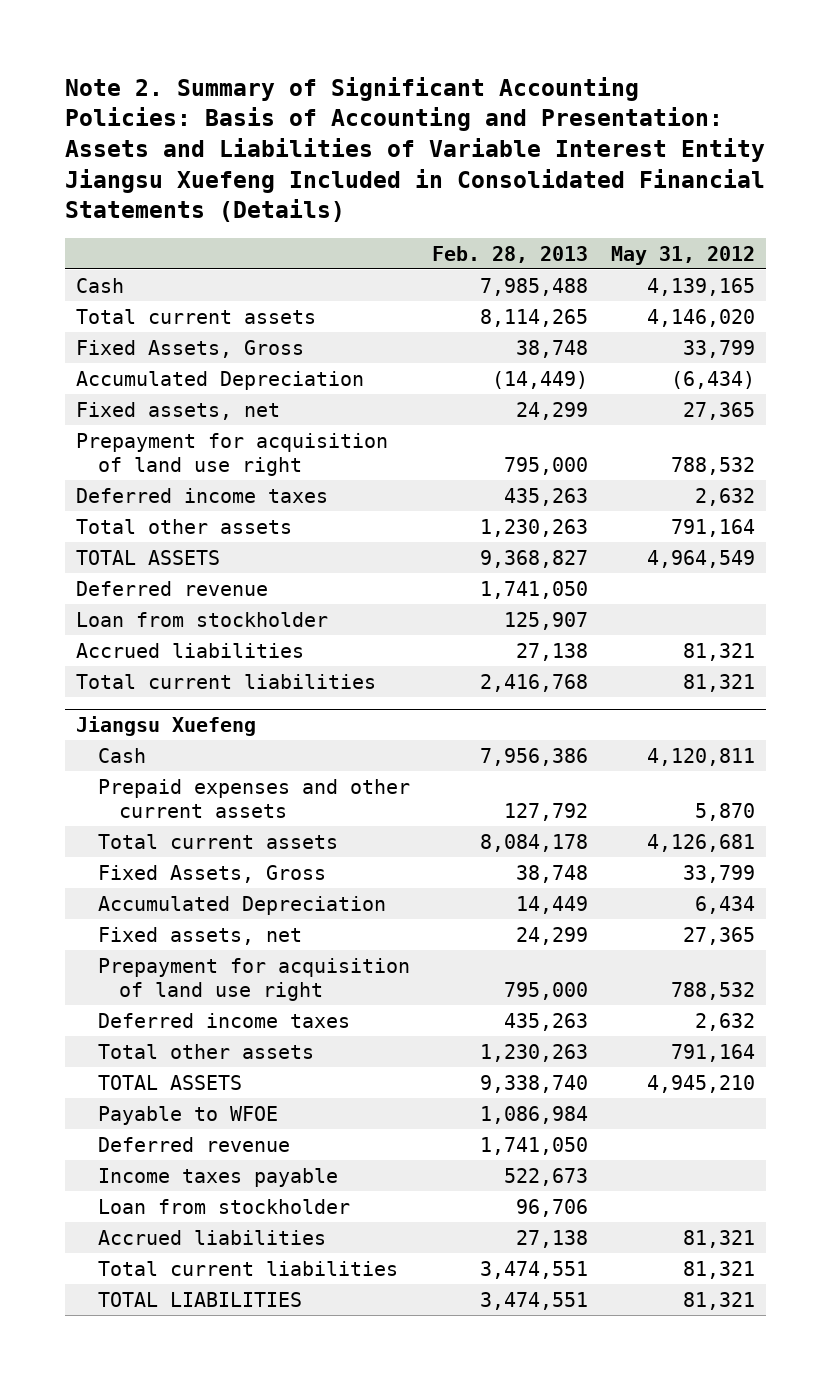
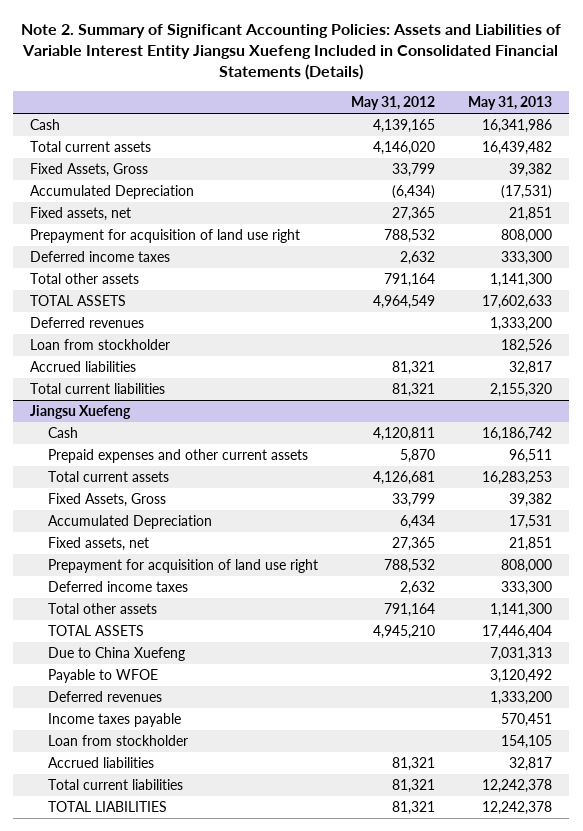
[64,76,765,223] Note 2. Summary of Significant Accounting Policies: Basis of Accounting and Presentation: Assets and Liabilities of Variable Interest Entity Jiangsu Xuefeng Included in Consolidated Financial Statements (Details) -> [21,23,562,81] Note 2. Summary of Significant Accounting Policies: Assets and Liabilities of Variable Interest Entity Jiangsu Xuefeng Included in Consolidated Financial Statements (Details)
[432,245,589,263] Feb. 28, 2013 -> none
none -> [468,95,553,110] May 31, 2013
[76,580,269,596] Deferred revenue -> [30,316,145,328] Deferred revenues
none -> [48,646,186,661] Due to China Xuefeng
[97,1136,290,1152] Deferred revenue -> [48,690,163,702] Deferred revenues

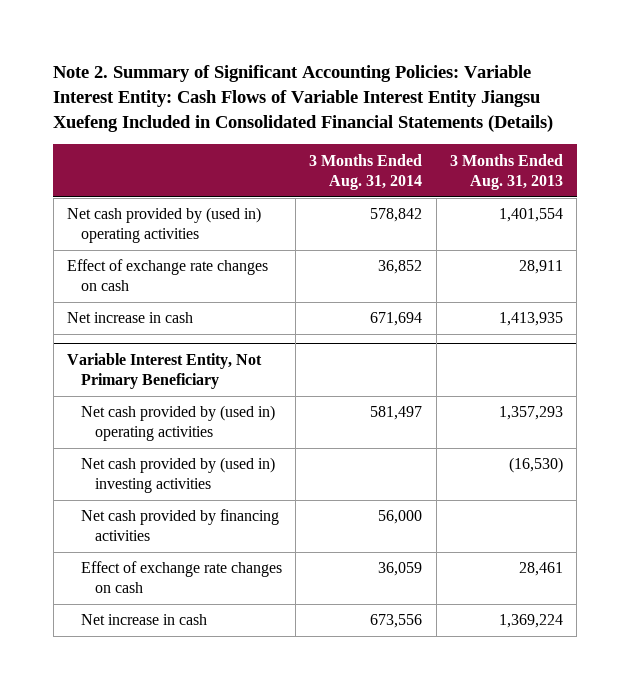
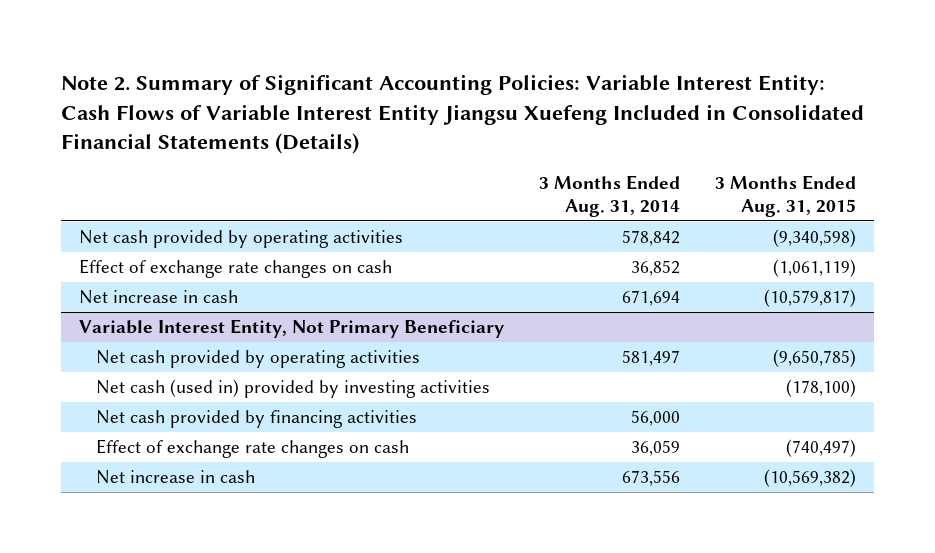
[449,153,563,190] 3 Months Ended Aug. 31, 2013 -> none
none -> [715,175,857,217] 3 Months Ended Aug. 31, 2015
[67,207,262,244] Net cash provided by (used in) operating activities -> [78,230,403,249] Net cash provided by operating activities
[80,405,275,442] Net cash provided by (used in) operating activities -> [96,350,421,369] Net cash provided by operating activities
[80,457,275,494] Net cash provided by (used in) investing activities -> [96,379,491,399] Net cash (used in) provided by investing activities

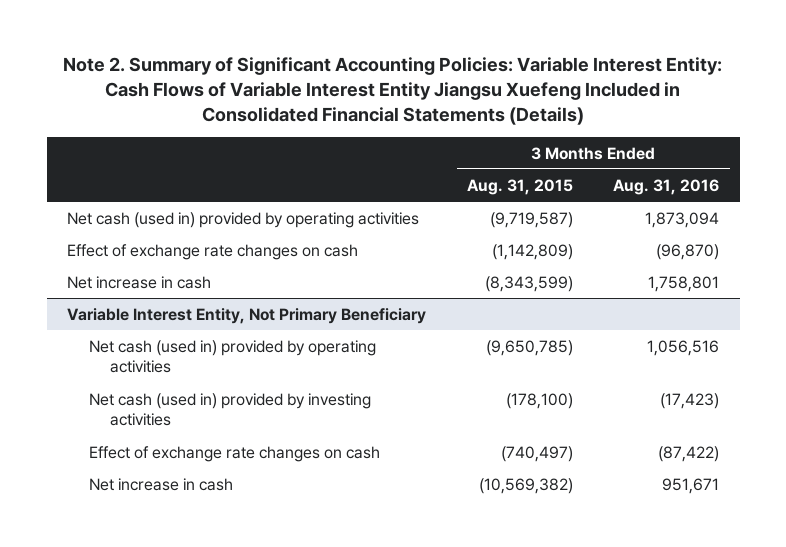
[538,175,680,217] 3 Months Ended Aug. 31, 2014 -> none
none -> [613,178,720,195] Aug. 31, 2016
[78,230,403,249] Net cash provided by operating activities -> [66,211,419,228] Net cash (used in) provided by operating activities
[773,229,857,248] (9,340,598) -> [489,211,573,228] (9,719,587)
[773,259,857,278] (1,061,119) -> [491,243,573,260] (1,142,809)
[764,289,857,308] (10,579,817) -> [484,275,573,292] (8,343,599)
[96,350,421,369] Net cash provided by operating activities -> [88,339,376,374] Net cash (used in) provided by operating activities
[96,410,418,429] Net cash provided by financing activities -> none

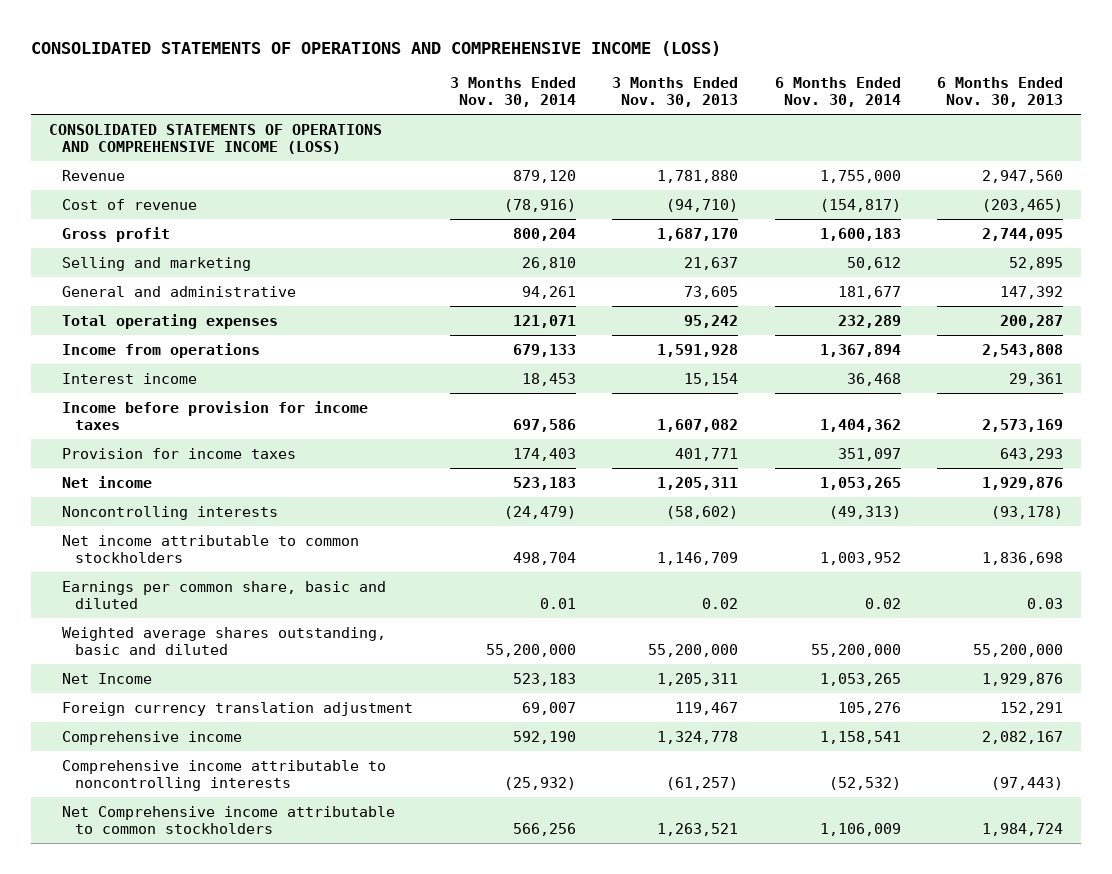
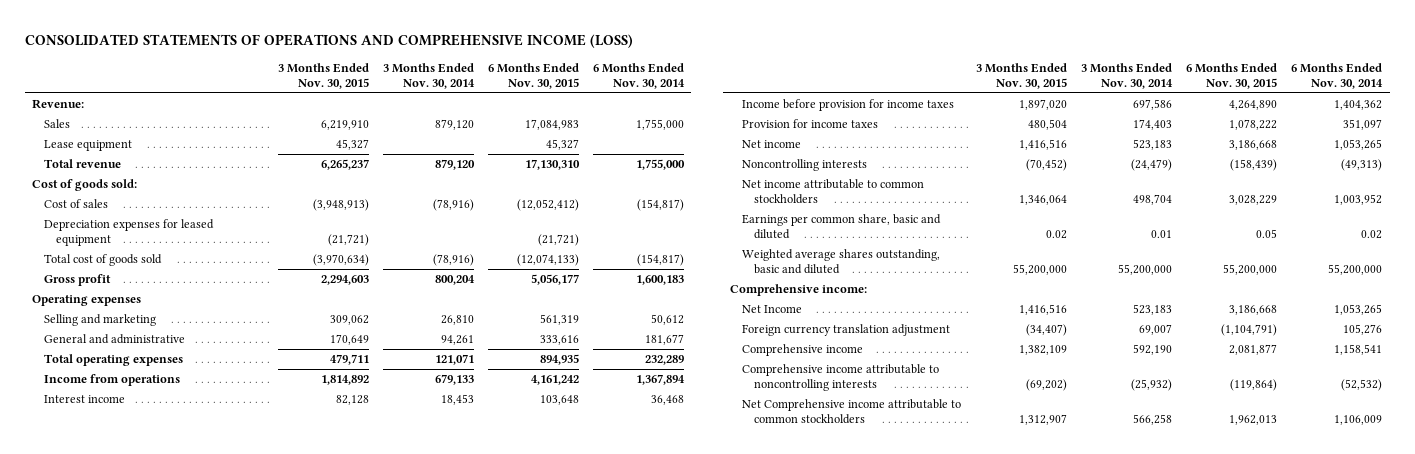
[612,77,739,108] 3 Months Ended Nov. 30, 2013 -> none
[937,77,1064,108] 6 Months Ended Nov. 30, 2013 -> none
none -> [277,62,369,90] 3 Months Ended Nov. 30, 2015
none -> [488,62,580,90] 6 Months Ended Nov. 30, 2015
[48,123,382,154] CONSOLIDATED STATEMENTS OF OPERATIONS AND COMPREHENSIVE INCOME (LOSS) -> none
none -> [32,99,85,110] Revenue:
none -> [44,119,71,129] Sales
none -> [44,140,133,152] Lease equipment
[62,169,126,181] Revenue -> [44,159,122,169] Total revenue
none -> [32,179,138,192] Cost of goods sold:
none -> [44,199,109,209] Cost of sales
none -> [44,219,215,247] Depreciation expenses for leased equipment
[62,198,198,210] Cost of revenue -> [44,254,163,267] Total cost of goods sold
none -> [32,295,142,307] Operating expenses
none -> [730,284,868,297] Comprehensive income:
[512,822,576,836] 566,256 -> [1132,414,1172,426] 566,258

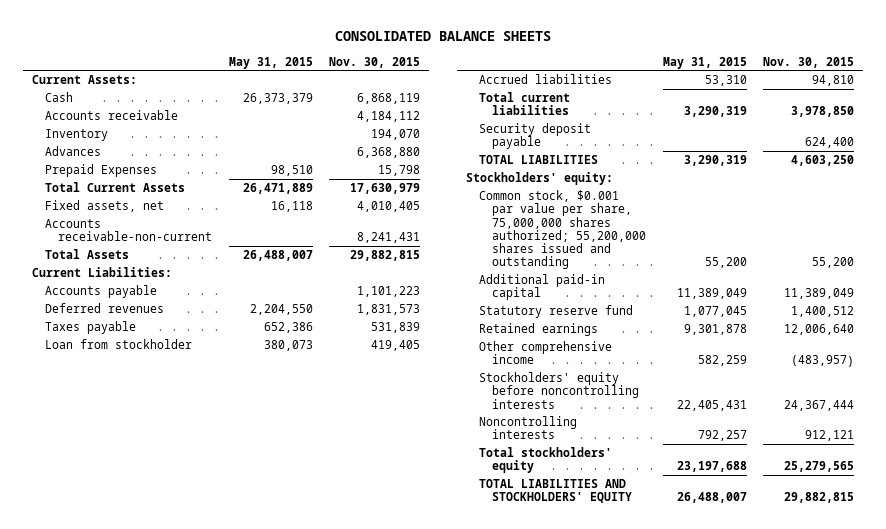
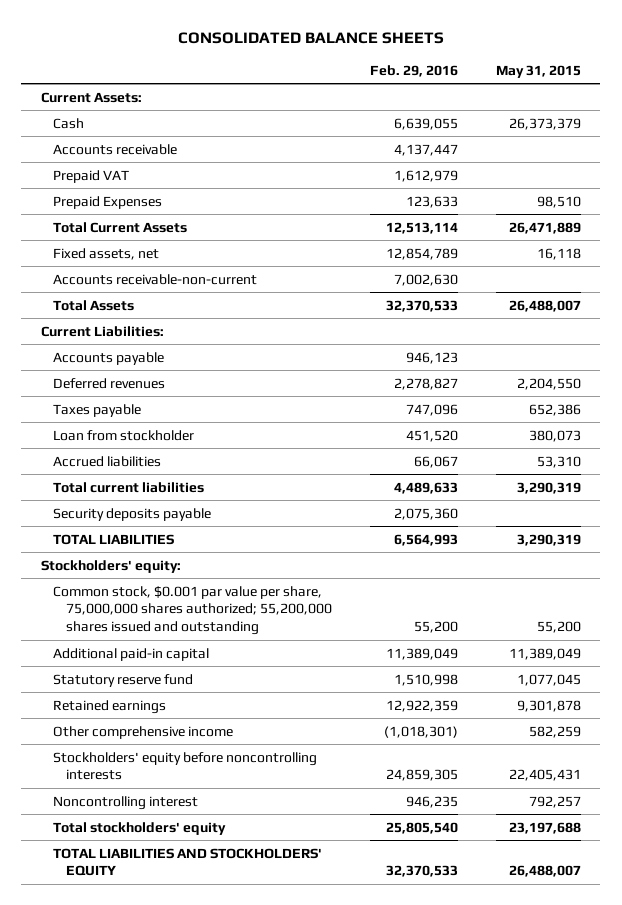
[329,56,421,68] Nov. 30, 2015 -> none
none -> [369,64,458,77] Feb. 29, 2016
[44,128,108,141] Inventory -> none
[44,145,101,156] Advances -> none
none -> [53,169,130,183] Prepaid VAT
[478,122,591,150] Security deposit payable -> [53,507,212,521] Security deposits payable
[478,415,577,440] Noncontrolling interests -> [53,795,199,810] Noncontrolling interest

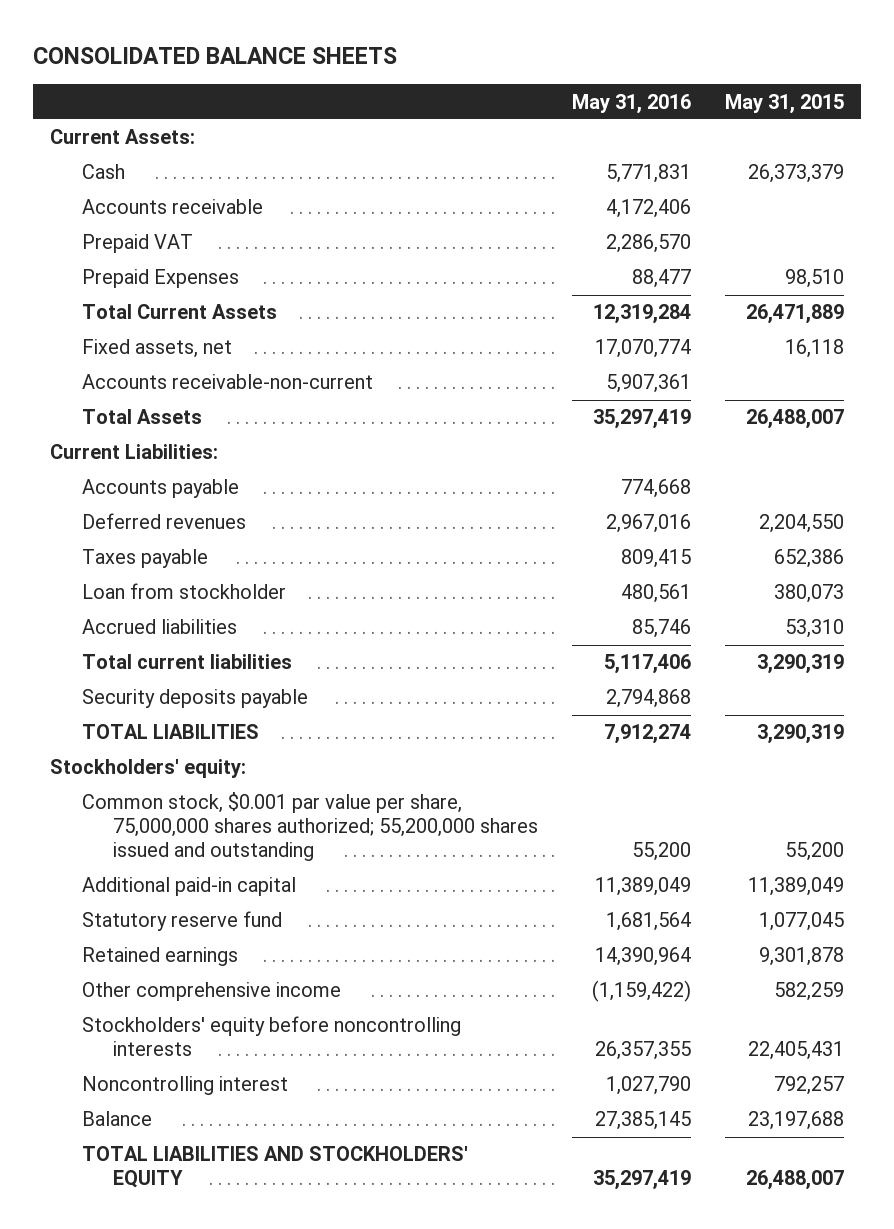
[369,64,458,77] Feb. 29, 2016 -> none
none -> [572,93,692,114] May 31, 2016
[53,821,227,835] Total stockholders' equity -> [81,1111,152,1127] Balance

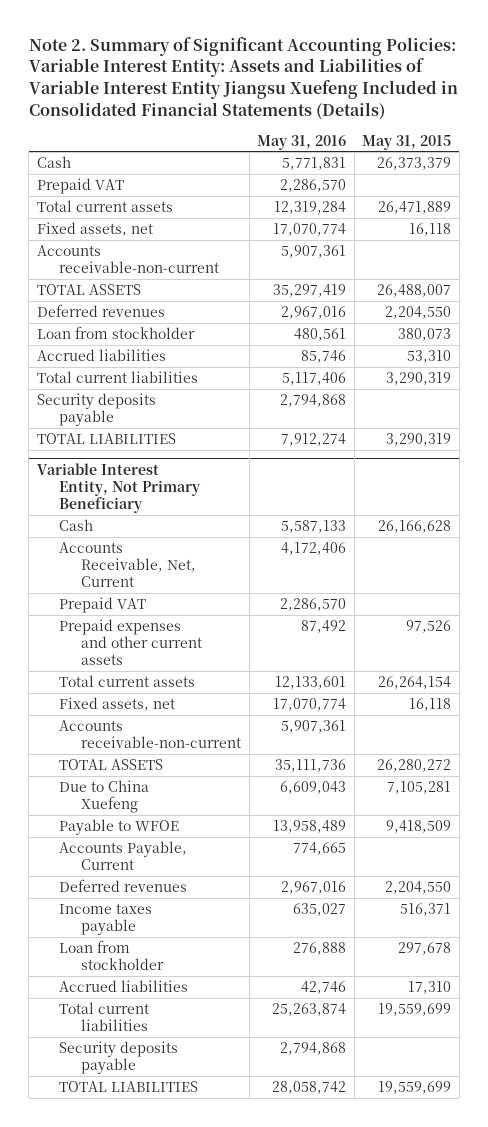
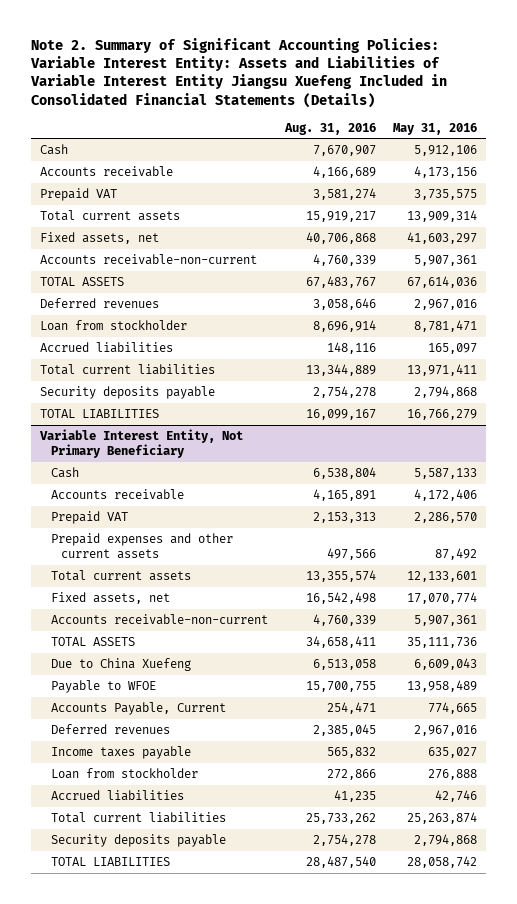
[362,134,452,150] May 31, 2015 -> none
none -> [283,122,376,135] Aug. 31, 2016
[282,157,347,171] 5,771,831 -> [414,145,478,157] 5,912,106
none -> [39,166,173,178] Accounts receivable
[280,179,347,193] 2,286,570 -> [414,189,478,201] 3,735,575
[274,201,347,215] 12,319,284 -> [407,210,478,223] 13,909,314
[273,223,347,237] 17,070,774 -> [407,232,478,245] 41,603,297
[273,284,347,298] 35,297,419 -> [407,276,478,289] 67,614,036
[294,328,347,342] 480,561 -> [414,320,478,333] 8,781,471
[301,350,347,364] 85,746 -> [428,343,478,355] 165,097
[282,372,347,386] 5,117,406 -> [407,364,478,377] 13,971,411
[281,433,347,447] 7,912,274 -> [407,409,478,421] 16,766,279
[59,542,197,588] Accounts Receivable, Net, Current -> [50,489,184,501] Accounts receivable

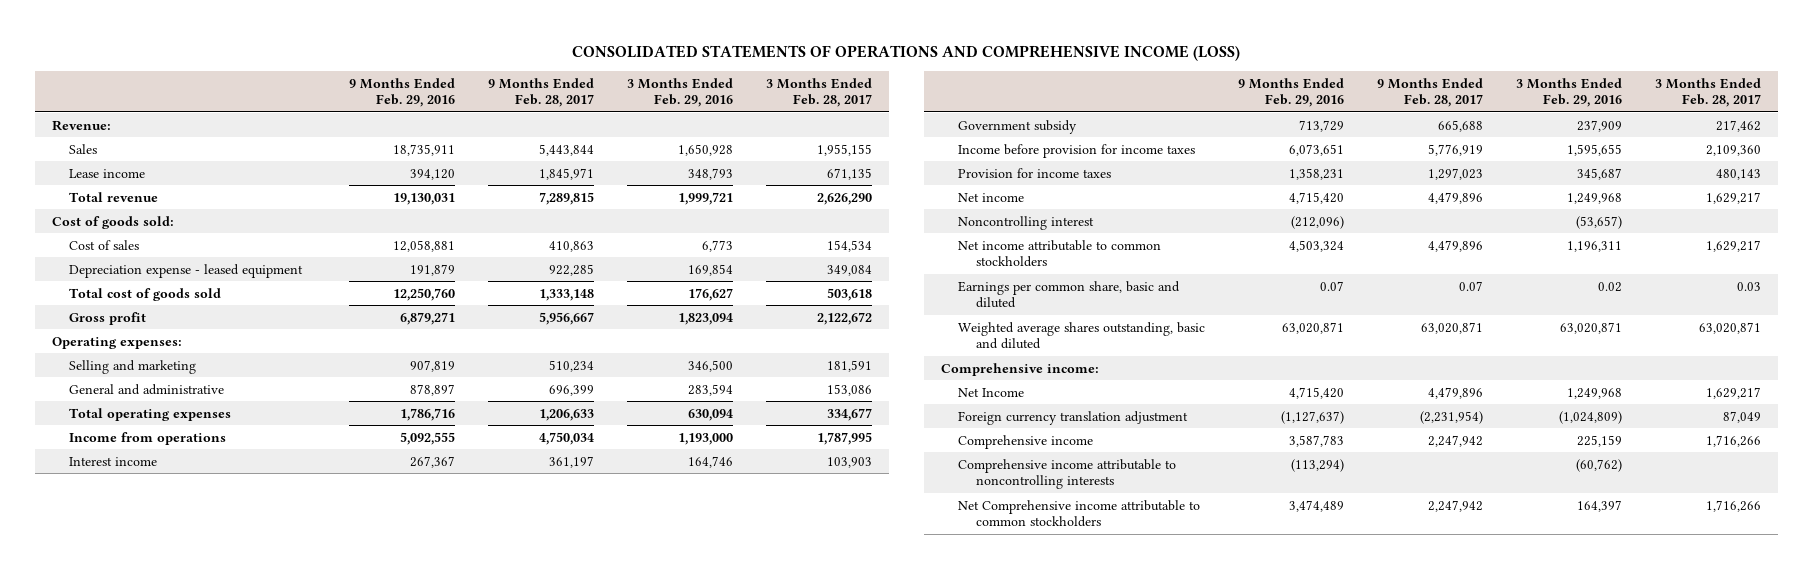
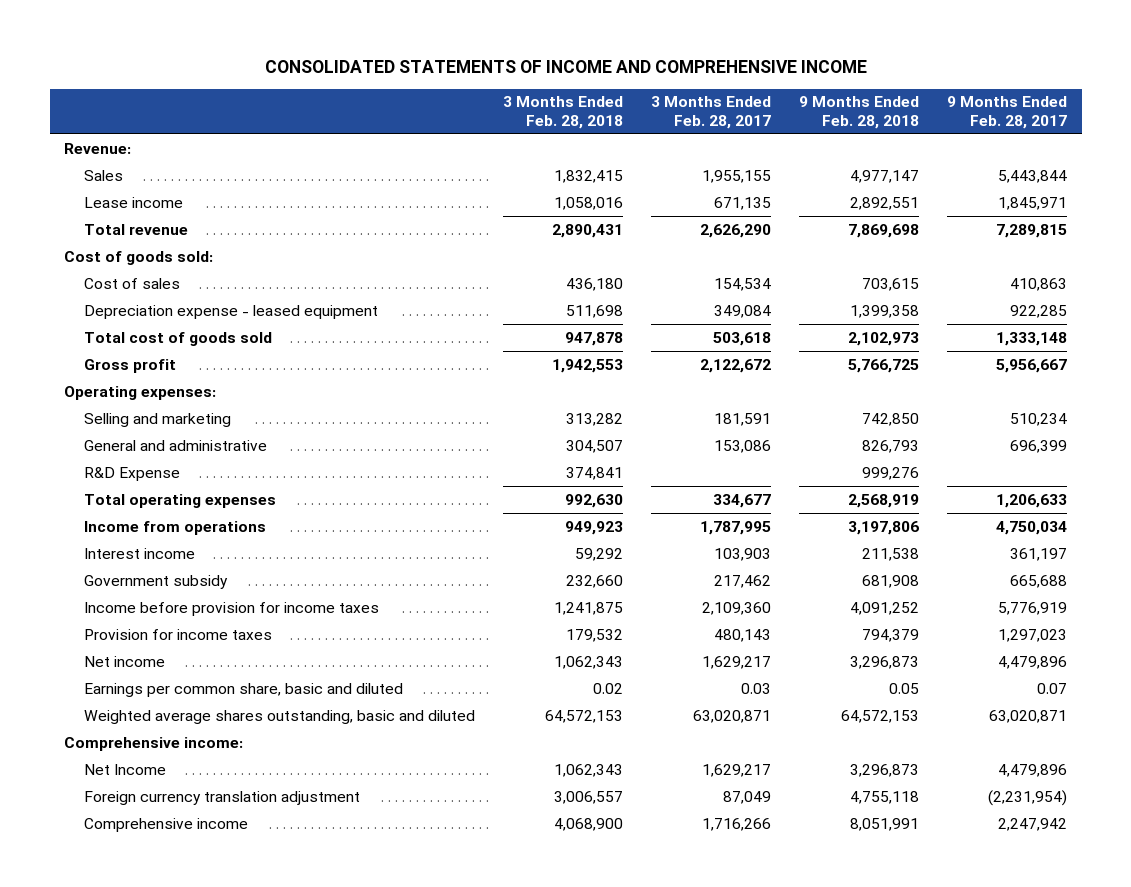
[572,45,1241,62] CONSOLIDATED STATEMENTS OF OPERATIONS AND COMPREHENSIVE INCOME (LOSS) -> [264,60,867,74] CONSOLIDATED STATEMENTS OF INCOME AND COMPREHENSIVE INCOME
[349,77,456,108] 9 Months Ended Feb. 29, 2016 -> none
[627,77,734,108] 3 Months Ended Feb. 29, 2016 -> none
none -> [503,96,624,130] 3 Months Ended Feb. 28, 2018
none -> [799,96,920,130] 9 Months Ended Feb. 28, 2018
none -> [84,466,181,481] R&D Expense
[958,215,1095,230] Noncontrolling interest -> none
[958,239,1162,268] Net income attributable to common stockholders -> none
[958,458,1177,490] Comprehensive income attributable to noncontrolling interests -> none
[958,499,1201,528] Net Comprehensive income attributable to common stockholders -> none

